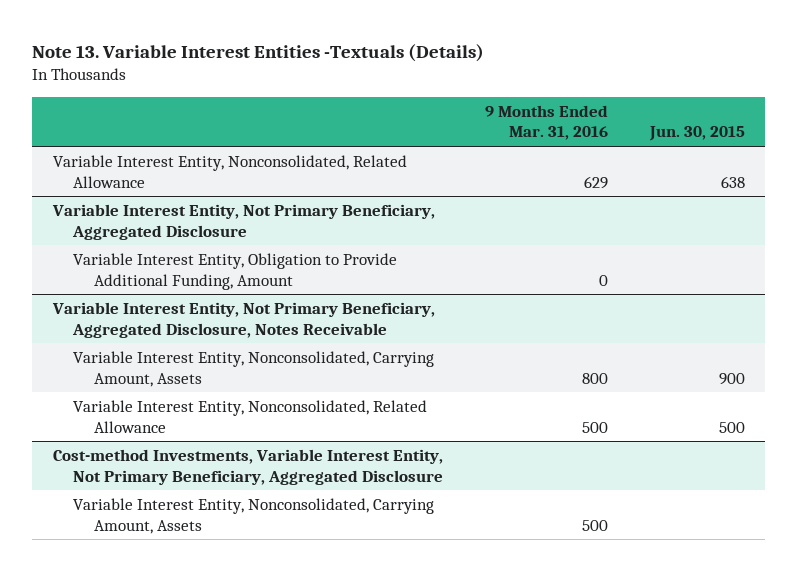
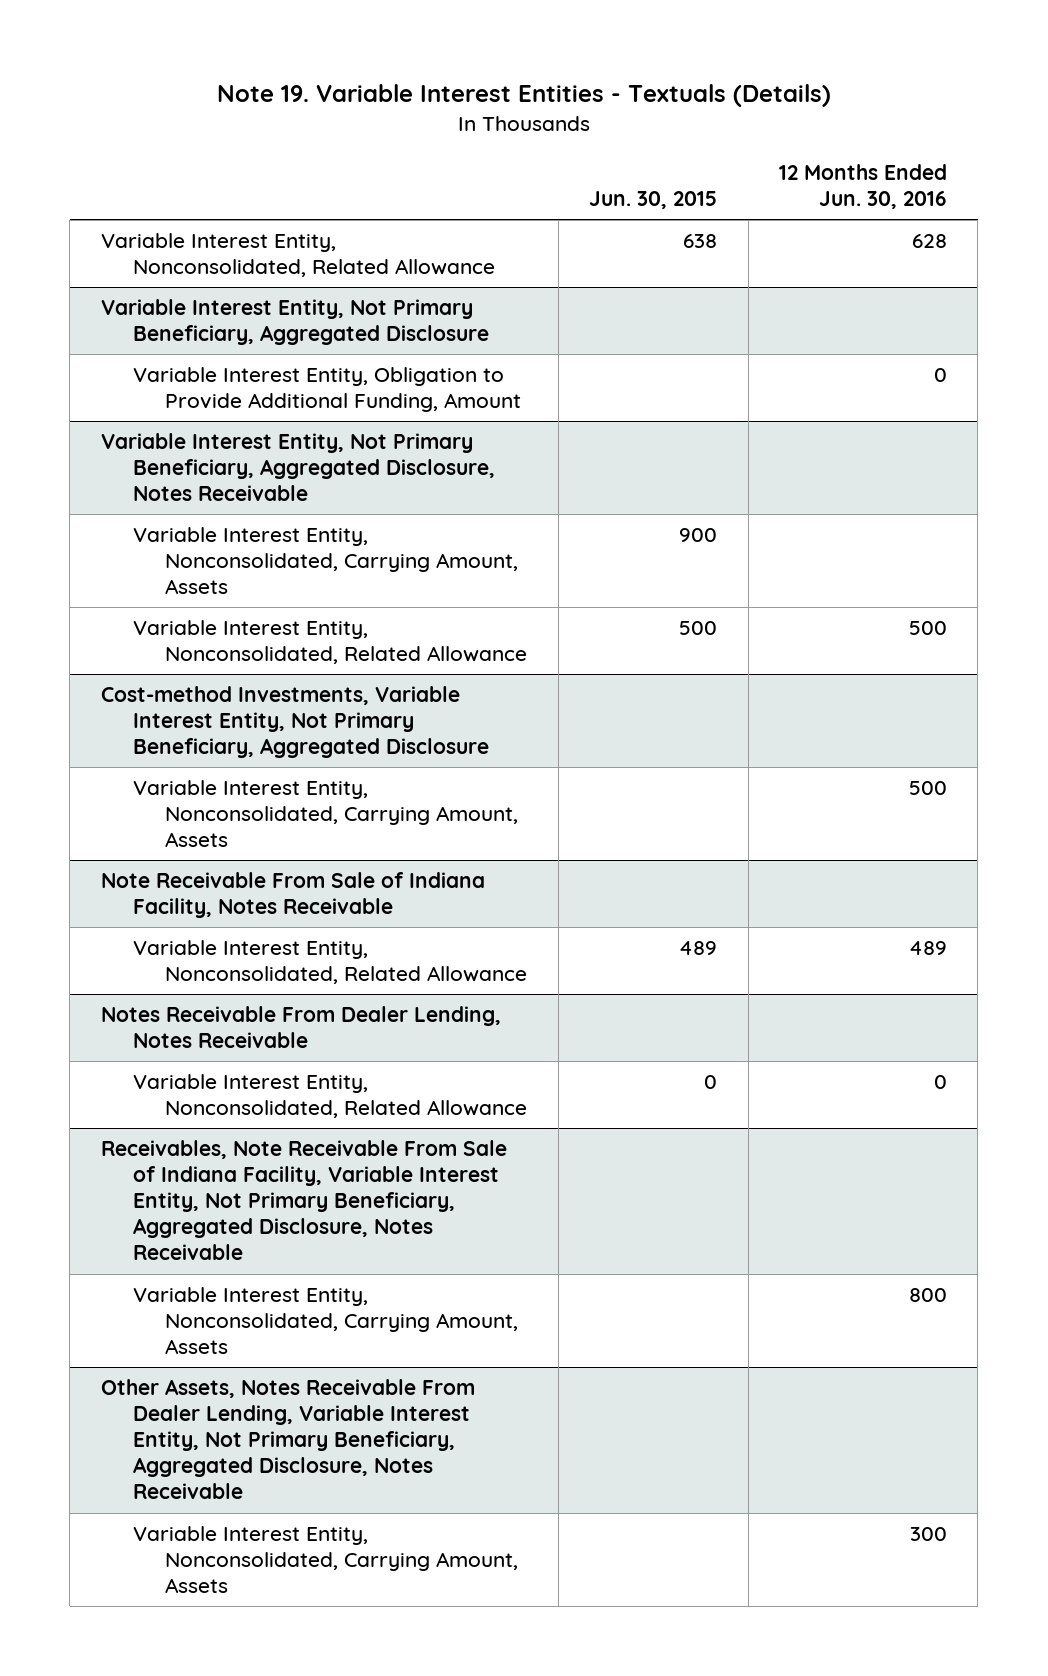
[32,43,485,62] Note 13. Variable Interest Entities -Textuals (Details) -> [216,84,831,108] Note 19. Variable Interest Entities - Textuals (Details)
[484,104,608,141] 9 Months Ended Mar. 31, 2016 -> none
none -> [778,164,947,210] 12 Months Ended Jun. 30, 2016
none -> [100,872,485,919] Note Receivable From Sale of Indiana Facility, Notes Receivable
none -> [133,940,528,985] Variable Interest Entity, Nonconsolidated, Related Allowance
none -> [100,1006,501,1049] Notes Receivable From Dealer Lending, Notes Receivable
none -> [133,1074,528,1119] Variable Interest Entity, Nonconsolidated, Related Allowance
none -> [100,1140,507,1261] Receivables, Note Receivable From Sale of Indiana Facility, Variable Interest Entity, Not Primary Beneficiary, Aggregated Disclosure, Notes Receivable
none -> [133,1287,519,1355] Variable Interest Entity, Nonconsolidated, Carrying Amount, Assets
none -> [100,1379,475,1500] Other Assets, Notes Receivable From Dealer Lending, Variable Interest Entity, Not Primary Beneficiary, Aggregated Disclosure, Notes Receivable
none -> [133,1526,519,1594] Variable Interest Entity, Nonconsolidated, Carrying Amount, Assets

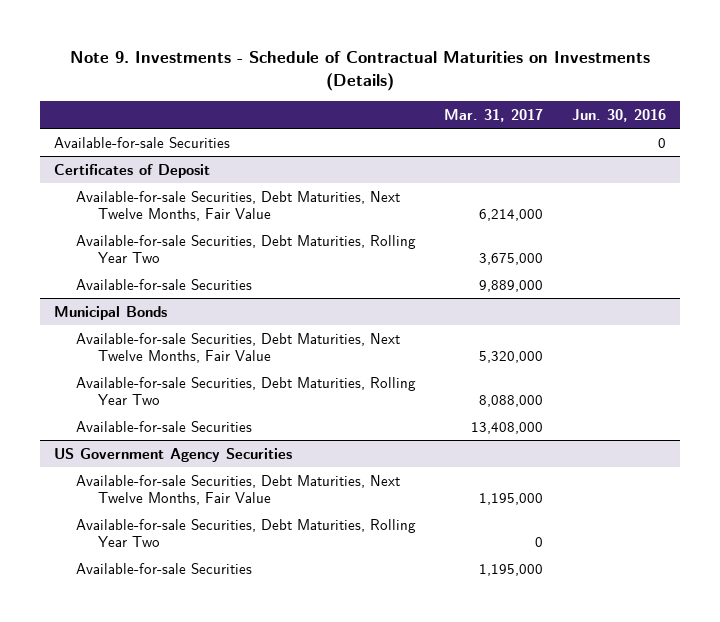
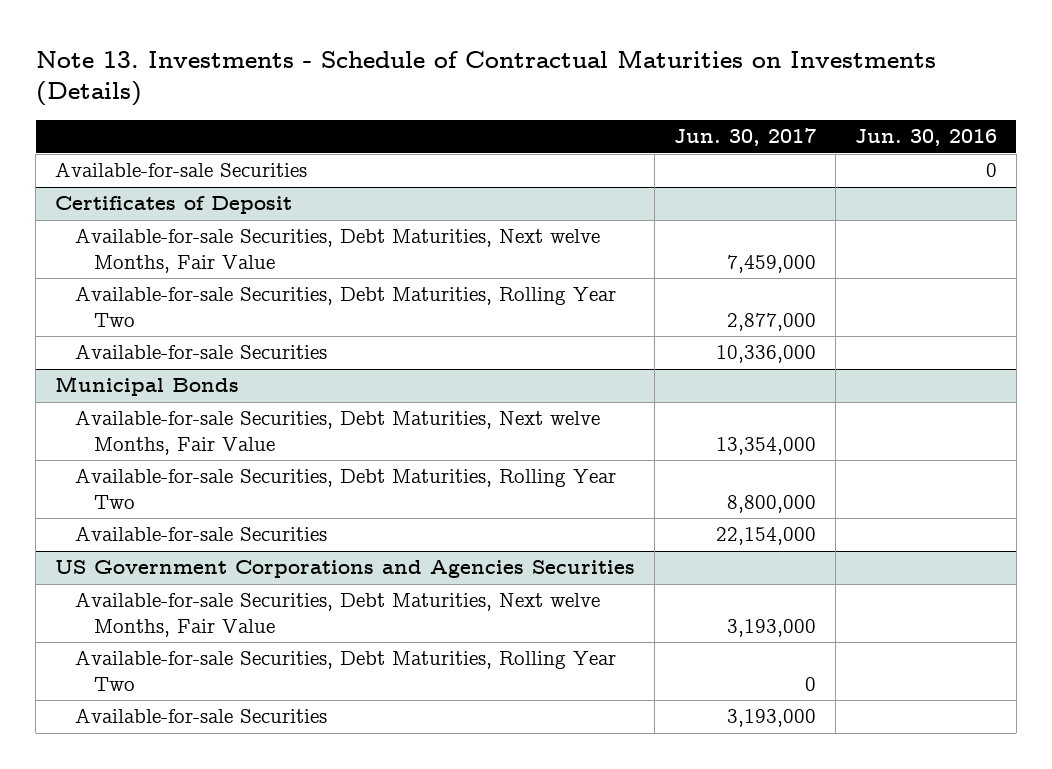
[69,50,650,91] Note 9. Investments - Schedule of Contractual Maturities on Investments (Details) -> [35,49,936,107] Note 13. Investments - Schedule of Contractual Maturities on Investments (Details)
[444,108,544,122] Mar. 31, 2017 -> none
none -> [674,128,817,147] Jun. 30, 2017
[75,190,400,222] Available-for-sale Securities, Debt Maturities, Next Twelve Months, Fair Value -> [74,228,600,273] Available-for-sale Securities, Debt Maturities, Next welve Months, Fair Value
[75,332,400,364] Available-for-sale Securities, Debt Maturities, Next Twelve Months, Fair Value -> [74,410,600,455] Available-for-sale Securities, Debt Maturities, Next welve Months, Fair Value
[53,447,292,462] US Government Agency Securities -> [55,560,636,579] US Government Corporations and Agencies Securities
[75,474,400,506] Available-for-sale Securities, Debt Maturities, Next Twelve Months, Fair Value -> [74,592,600,637] Available-for-sale Securities, Debt Maturities, Next welve Months, Fair Value

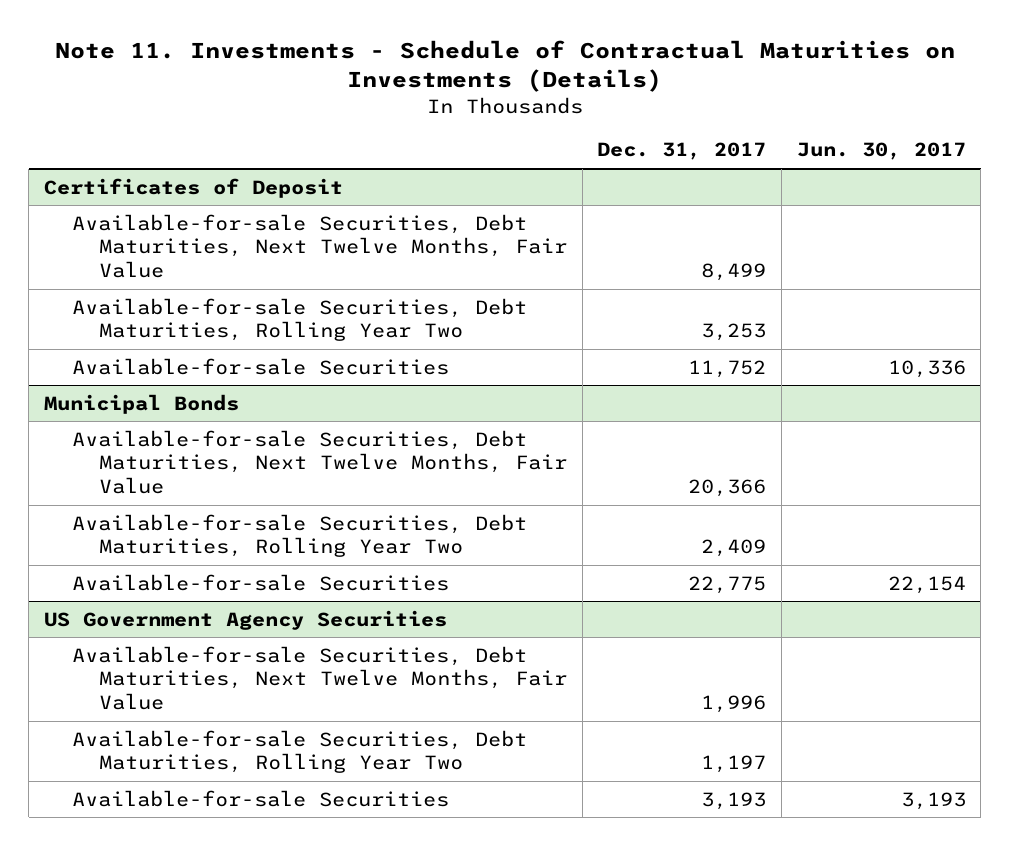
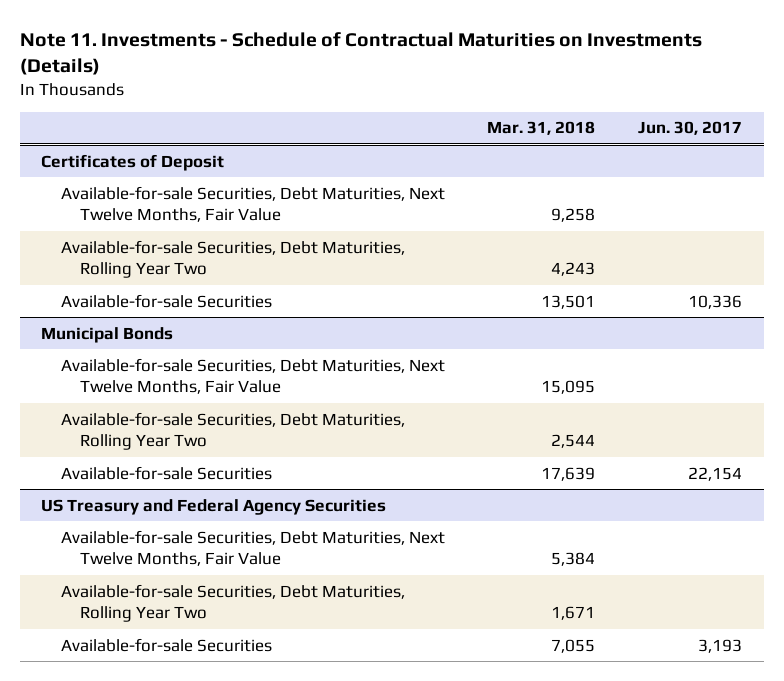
[597,142,767,161] Dec. 31, 2017 -> none
none -> [487,121,596,136] Mar. 31, 2018
[43,609,447,630] US Government Agency Securities -> [41,498,387,515] US Treasury and Federal Agency Securities

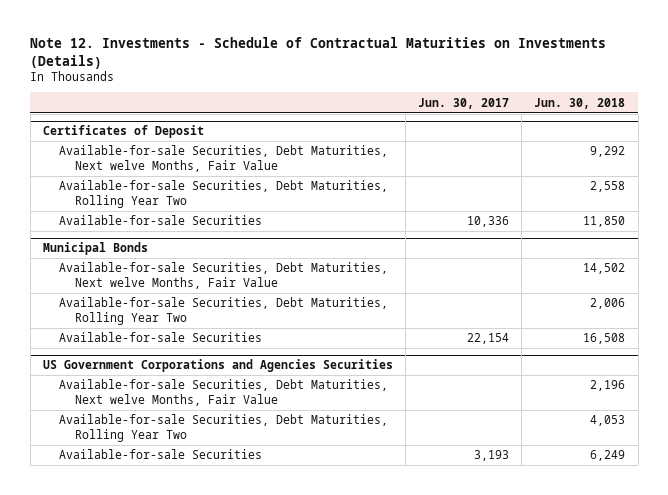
[19,31,702,75] Note 11. Investments - Schedule of Contractual Maturities on Investments (Details) -> [30,36,607,69] Note 12. Investments - Schedule of Contractual Maturities on Investments (Details)
[487,121,596,136] Mar. 31, 2018 -> none
none -> [534,97,626,109] Jun. 30, 2018
[60,185,445,223] Available-for-sale Securities, Debt Maturities, Next Twelve Months, Fair Value -> [58,145,388,172] Available-for-sale Securities, Debt Maturities, Next welve Months, Fair Value
[60,357,445,395] Available-for-sale Securities, Debt Maturities, Next Twelve Months, Fair Value -> [58,262,388,289] Available-for-sale Securities, Debt Maturities, Next welve Months, Fair Value
[41,498,387,515] US Treasury and Federal Agency Securities -> [42,359,393,373] US Government Corporations and Agencies Securities
[60,529,445,567] Available-for-sale Securities, Debt Maturities, Next Twelve Months, Fair Value -> [58,379,388,406] Available-for-sale Securities, Debt Maturities, Next welve Months, Fair Value

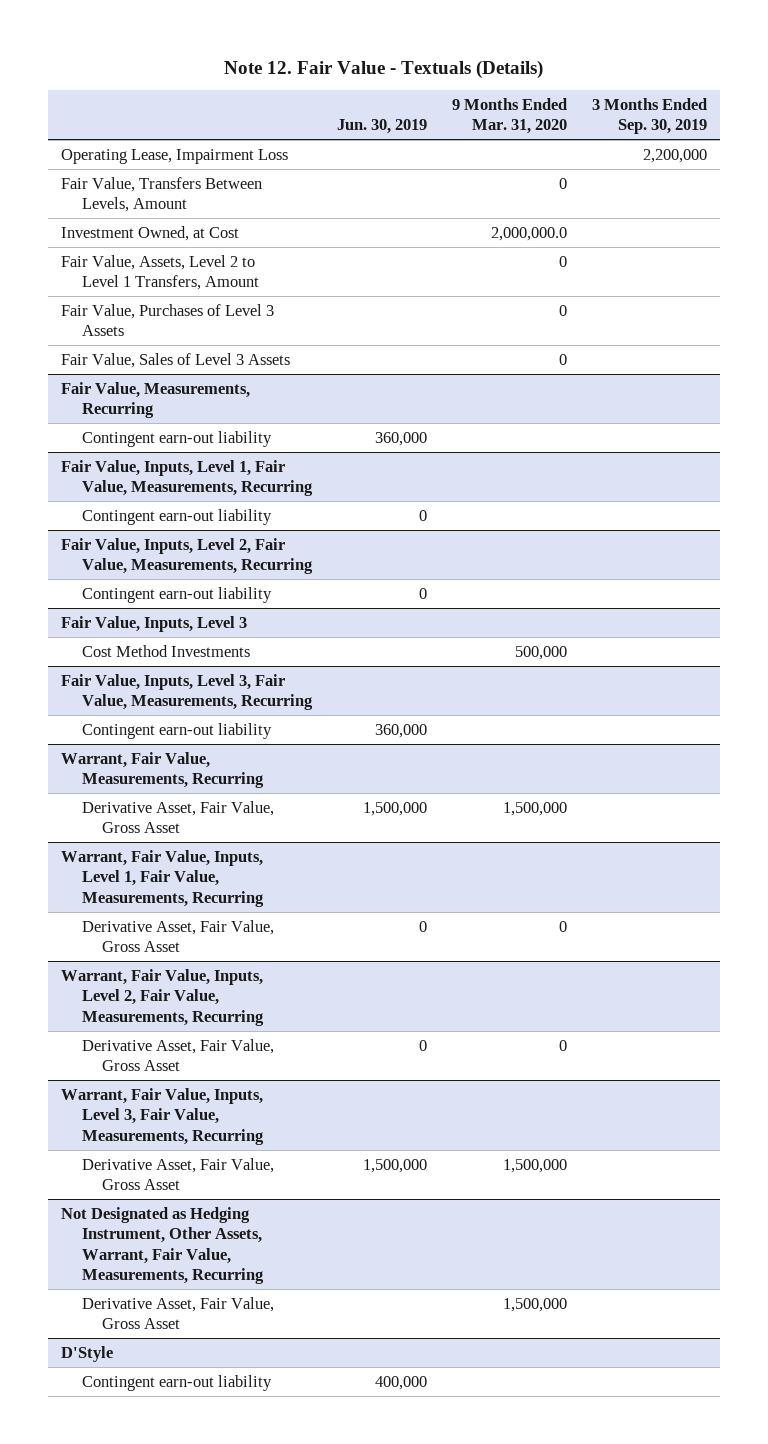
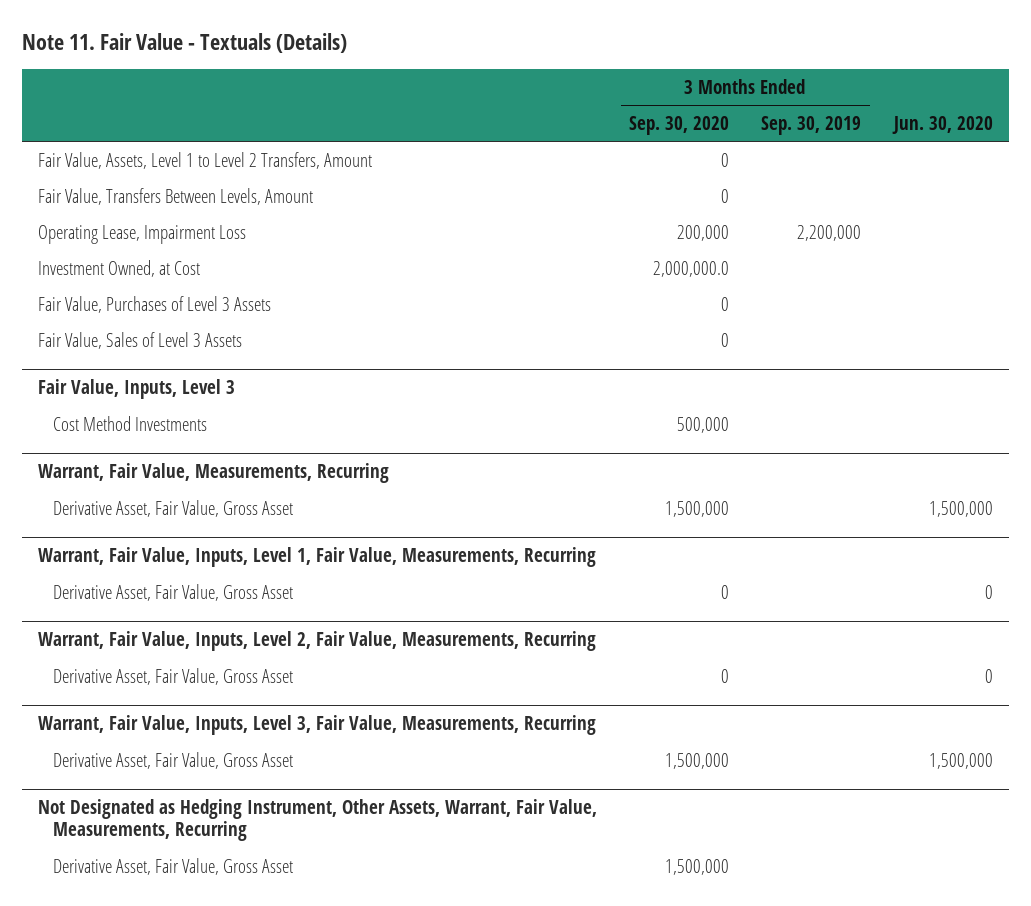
[224,59,544,79] Note 12. Fair Value - Textuals (Details) -> [21,33,347,54] Note 11. Fair Value - Textuals (Details)
[336,119,427,135] Jun. 30, 2019 -> none
[452,97,568,135] 9 Months Ended Mar. 31, 2020 -> none
none -> [629,115,730,135] Sep. 30, 2020
none -> [891,115,993,134] Jun. 30, 2020
none -> [37,151,372,169] Fair Value, Assets, Level 1 to Level 2 Transfers, Amount
[61,148,289,164] Operating Lease, Impairment Loss -> [37,224,246,244] Operating Lease, Impairment Loss
[61,254,259,291] Fair Value, Assets, Level 2 to Level 1 Transfers, Amount -> none
[61,381,251,419] Fair Value, Measurements, Recurring -> none
[81,430,272,447] Contingent earn-out liability -> none
[61,459,313,497] Fair Value, Inputs, Level 1, Fair Value, Measurements, Recurring -> none
[81,508,272,525] Contingent earn-out liability -> none
[61,537,313,575] Fair Value, Inputs, Level 2, Fair Value, Measurements, Recurring -> none
[81,586,272,603] Contingent earn-out liability -> none
[61,673,313,711] Fair Value, Inputs, Level 3, Fair Value, Measurements, Recurring -> none
[81,722,272,739] Contingent earn-out liability -> none
[61,1345,114,1362] D'Style -> none
[81,1374,272,1391] Contingent earn-out liability -> none

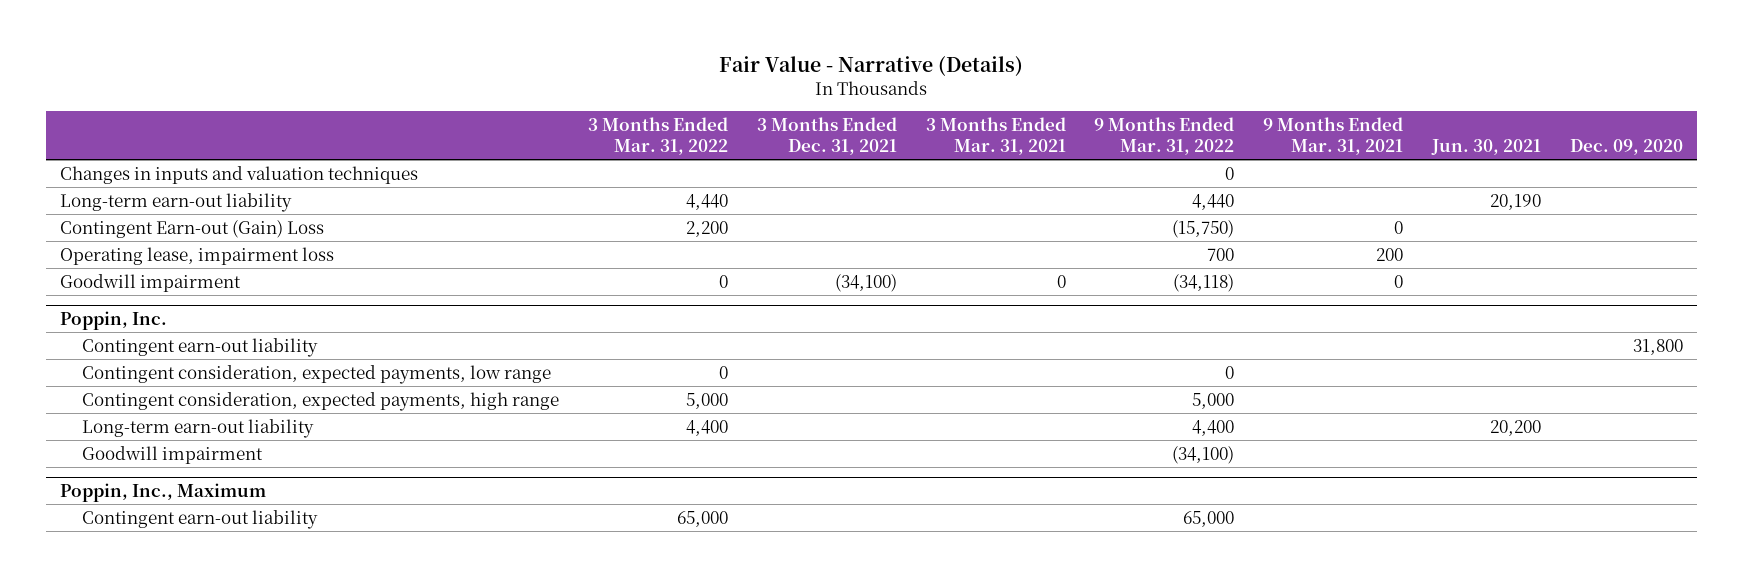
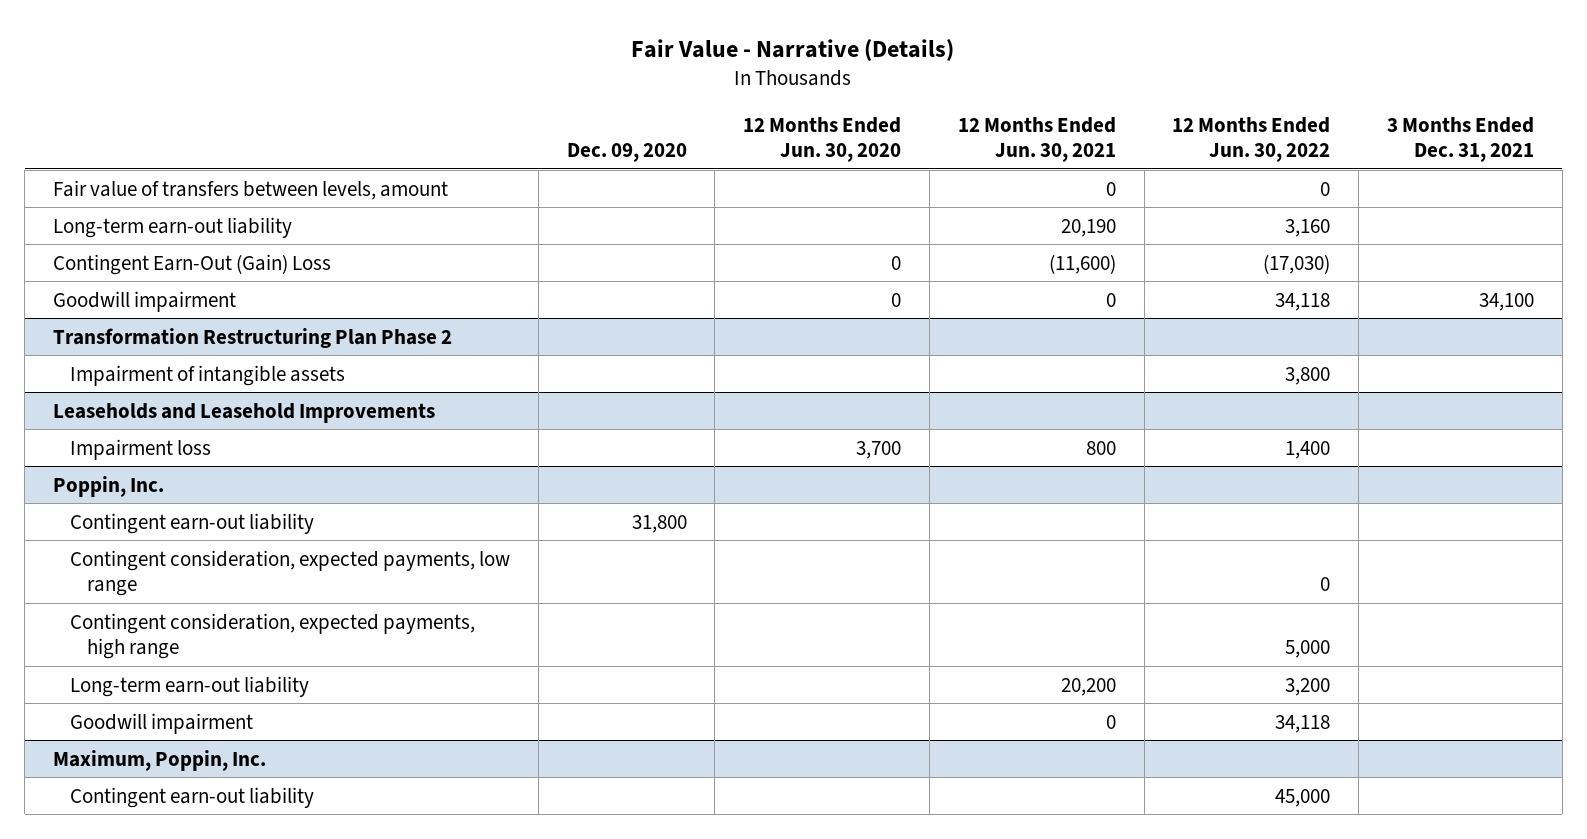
[588,117,729,155] 3 Months Ended Mar. 31, 2022 -> none
[925,117,1066,155] 3 Months Ended Mar. 31, 2021 -> none
[1094,117,1235,155] 9 Months Ended Mar. 31, 2022 -> none
[1263,117,1404,155] 9 Months Ended Mar. 31, 2021 -> none
[1430,138,1541,155] Jun. 30, 2021 -> none
none -> [743,116,902,163] 12 Months Ended Jun. 30, 2020
none -> [957,116,1116,163] 12 Months Ended Jun. 30, 2021
none -> [1172,116,1331,163] 12 Months Ended Jun. 30, 2022
[59,165,418,184] Changes in inputs and valuation techniques -> none
none -> [52,179,448,200] Fair value of transfers between levels, amount
[59,246,334,265] Operating lease, impairment loss -> none
[59,219,324,238] Contingent Earn-out (Gain) Loss -> [52,253,331,275] Contingent Earn-Out (Gain) Loss
[834,273,897,292] (34,100) -> [1478,292,1534,311] 34,100
none -> [52,327,452,348] Transformation Restructuring Plan Phase 2
none -> [70,364,346,386] Impairment of intangible assets
none -> [52,402,435,423] Leaseholds and Leasehold Improvements
none -> [70,438,212,460] Impairment loss
[59,483,266,503] Poppin, Inc., Maximum -> [52,749,266,771] Maximum, Poppin, Inc.

